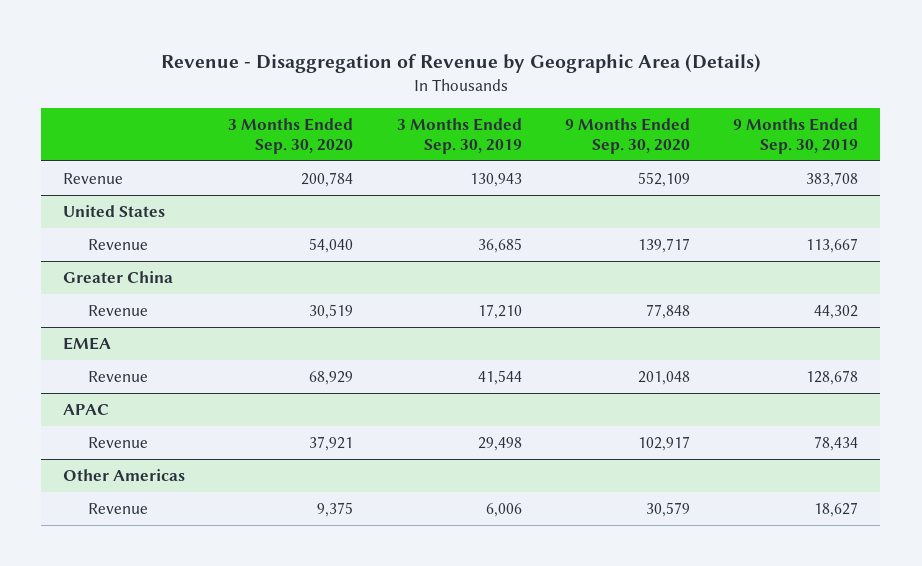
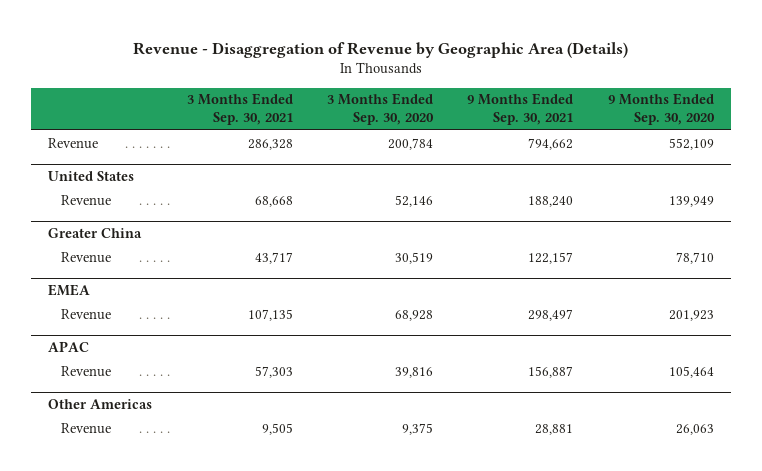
[396,118,522,154] 3 Months Ended Sep. 30, 2019 -> none
[733,118,859,154] 9 Months Ended Sep. 30, 2019 -> none
none -> [186,93,293,126] 3 Months Ended Sep. 30, 2021
none -> [467,93,574,126] 9 Months Ended Sep. 30, 2021
[309,238,354,254] 54,040 -> [395,194,434,207] 52,146
[638,238,691,254] 139,717 -> [668,195,714,207] 139,949
[646,304,691,320] 77,848 -> [675,251,714,264] 78,710
[309,371,354,386] 68,929 -> [395,309,434,321] 68,928
[638,371,691,386] 201,048 -> [668,309,714,321] 201,923
[309,436,354,452] 37,921 -> [395,366,434,378] 39,816
[638,436,691,452] 102,917 -> [668,365,714,378] 105,464
[646,502,691,518] 30,579 -> [675,423,714,435] 26,063

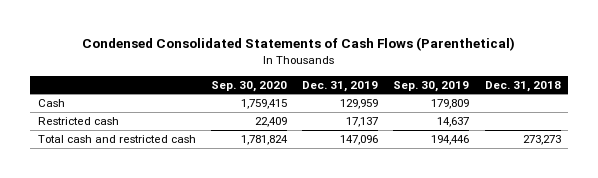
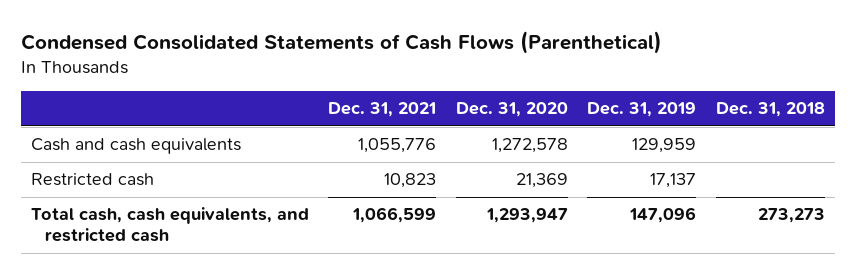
[210,80,287,92] Sep. 30, 2020 -> none
[393,80,470,92] Sep. 30, 2019 -> none
none -> [328,102,437,118] Dec. 31, 2021
none -> [455,102,568,118] Dec. 31, 2020
[37,99,65,108] Cash -> [31,138,242,155] Cash and cash equivalents
[37,135,196,144] Total cash and restricted cash -> [31,207,310,243] Total cash, cash equivalents, and restricted cash

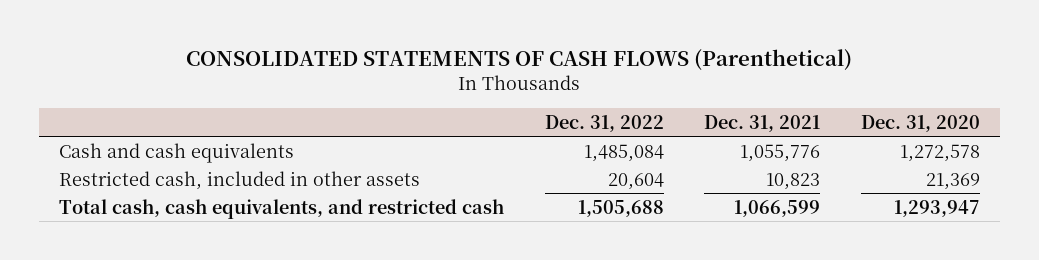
[21,30,663,54] Condensed Consolidated Statements of Cash Flows (Parenthetical) -> [186,49,853,72] CONSOLIDATED STATEMENTS OF CASH FLOWS (Parenthetical)
[587,102,697,118] Dec. 31, 2019 -> none
[715,102,825,118] Dec. 31, 2018 -> none
none -> [544,114,664,132] Dec. 31, 2022
[31,173,155,187] Restricted cash -> [58,170,420,190] Restricted cash, included in other assets

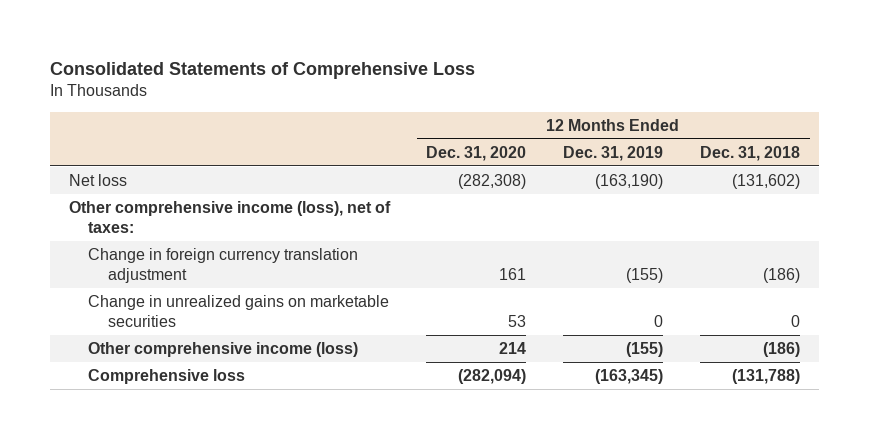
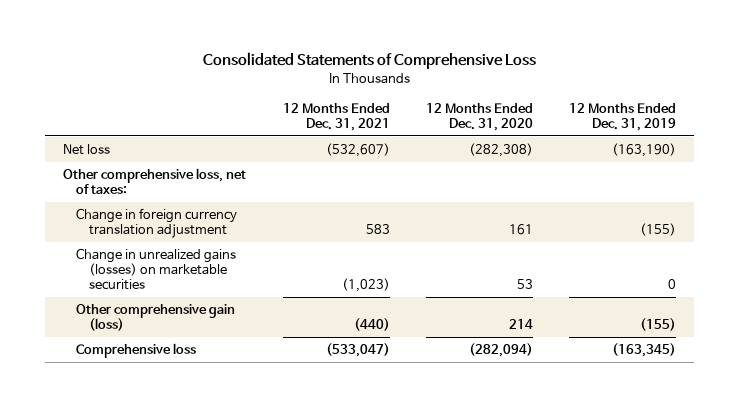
[700,145,801,161] Dec. 31, 2018 -> none
none -> [282,103,390,132] 12 Months Ended Dec. 31, 2021
[68,200,391,233] Other comprehensive income (loss), net of taxes: -> [63,167,247,195] Other comprehensive loss, net of taxes:
[88,294,390,327] Change in unrealized gains on marketable securities -> [76,247,237,291] Change in unrealized gains (losses) on marketable securities
[88,341,359,357] Other comprehensive income (loss) -> [76,303,236,332] Other comprehensive gain (loss)

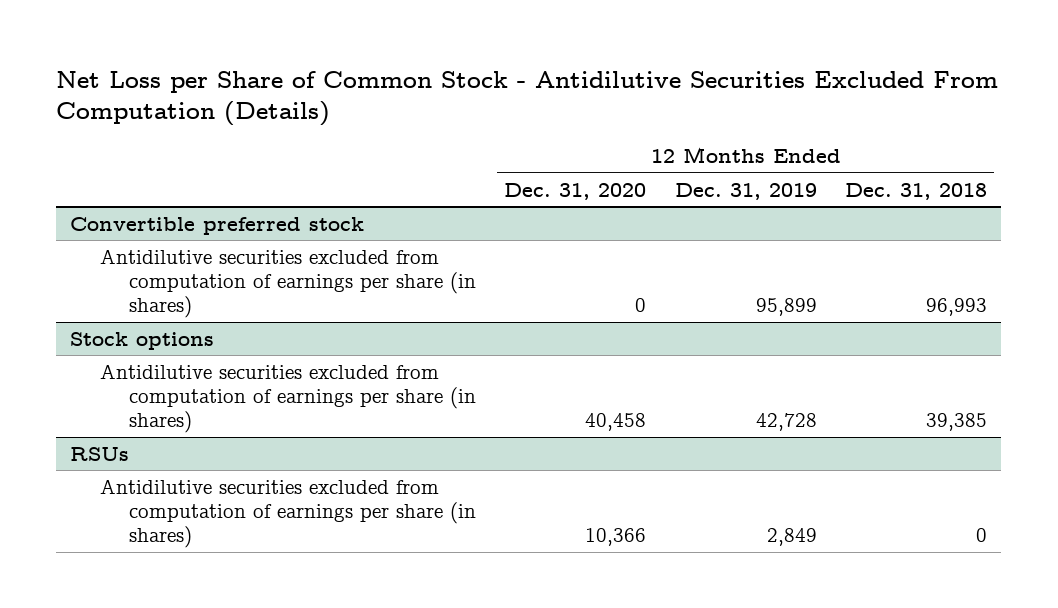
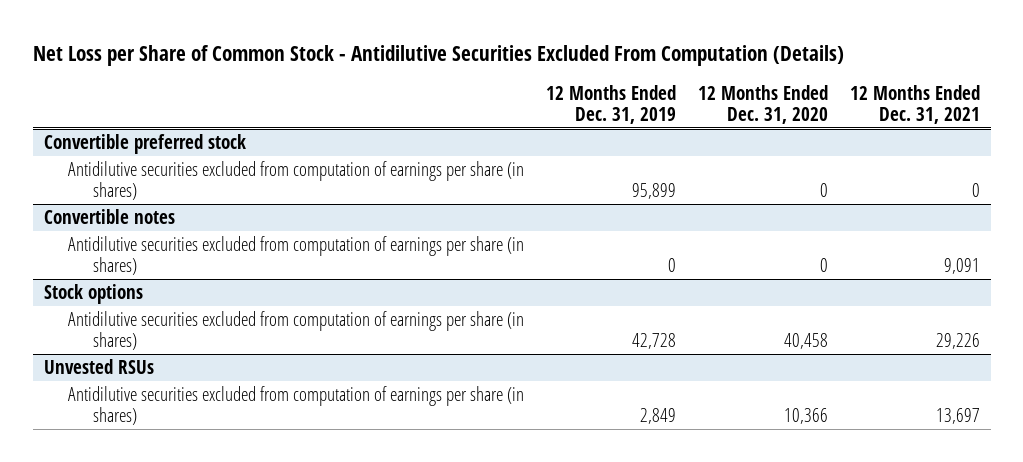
[845,182,988,200] Dec. 31, 2018 -> none
none -> [849,84,980,124] 12 Months Ended Dec. 31, 2021
none -> [43,209,175,225] Convertible notes
none -> [68,236,525,276] Antidilutive securities excluded from computation of earnings per share (in shares)
[70,446,130,461] RSUs -> [43,359,154,375] Unvested RSUs

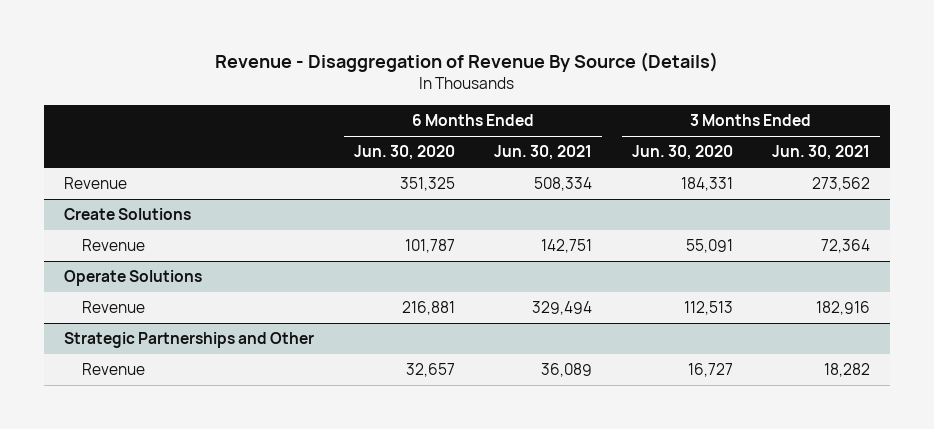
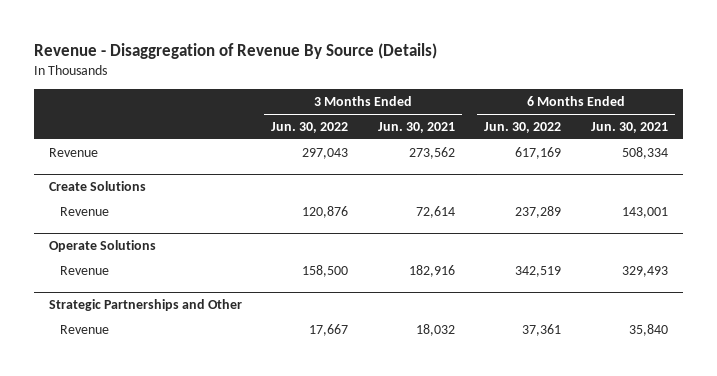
[353,145,455,161] Jun. 30, 2020 -> none
[631,145,733,161] Jun. 30, 2020 -> none
none -> [271,122,349,134] Jun. 30, 2022
none -> [484,122,562,134] Jun. 30, 2022
[541,239,593,254] 142,751 -> [621,207,668,219] 143,001
[821,239,871,254] 72,364 -> [415,206,455,219] 72,614
[532,301,593,316] 329,494 -> [621,266,668,278] 329,493
[541,363,593,378] 36,089 -> [628,324,668,337] 35,840
[824,363,871,378] 18,282 -> [415,324,455,337] 18,032

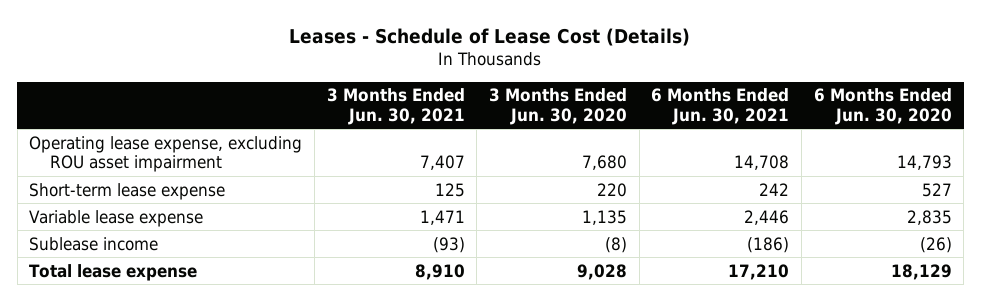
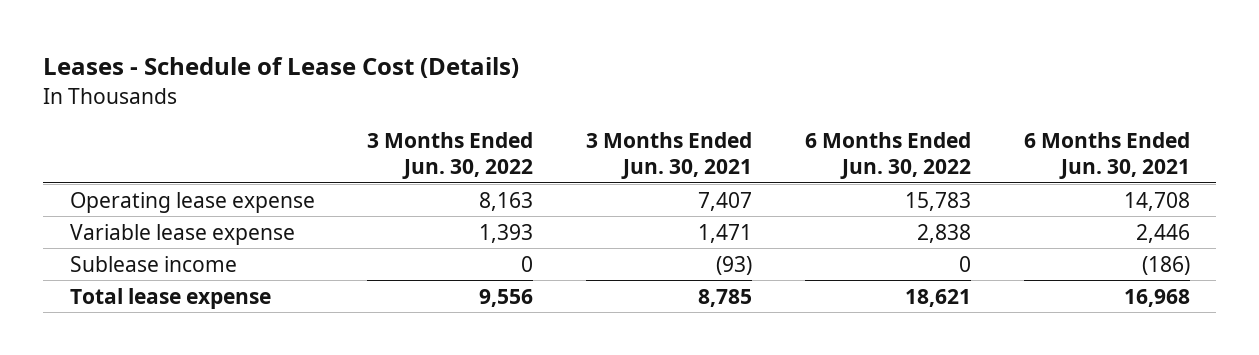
[488,88,627,125] 3 Months Ended Jun. 30, 2020 -> none
[813,88,952,125] 6 Months Ended Jun. 30, 2020 -> none
none -> [367,131,534,180] 3 Months Ended Jun. 30, 2022
none -> [804,131,971,180] 6 Months Ended Jun. 30, 2022
[29,182,226,200] Short-term lease expense -> none
[29,135,303,173] Operating lease expense, excluding ROU asset impairment -> [69,191,315,213] Operating lease expense
[414,263,465,280] 8,910 -> [698,288,753,307] 8,785
[728,263,790,280] 17,210 -> [1123,288,1190,307] 16,968

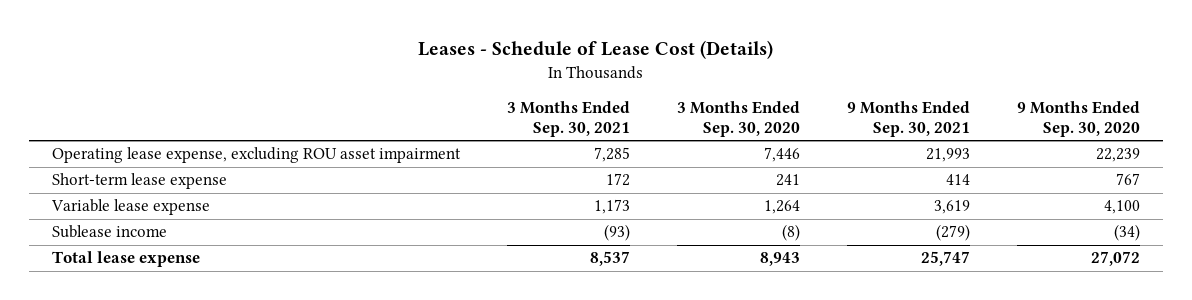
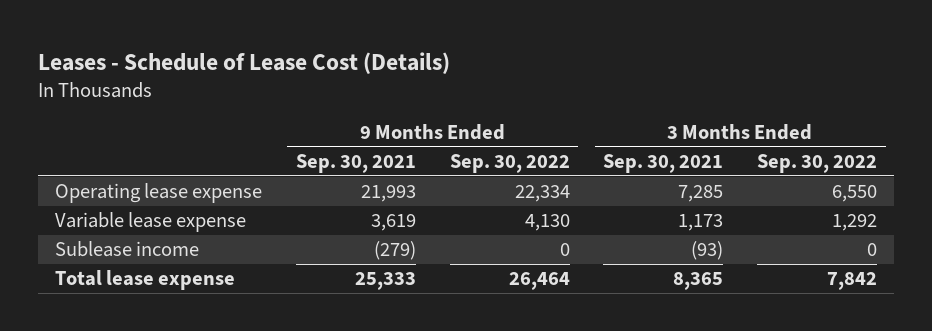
[677,101,801,137] 3 Months Ended Sep. 30, 2020 -> none
[1016,101,1140,137] 9 Months Ended Sep. 30, 2020 -> none
none -> [449,153,570,173] Sep. 30, 2022
none -> [757,153,878,173] Sep. 30, 2022
[52,173,228,190] Short-term lease expense -> none
[52,147,462,164] Operating lease expense, excluding ROU asset impairment -> [55,183,263,204] Operating lease expense
[590,251,631,267] 8,537 -> [673,272,724,291] 8,365
[920,251,970,267] 25,747 -> [354,272,416,291] 25,333

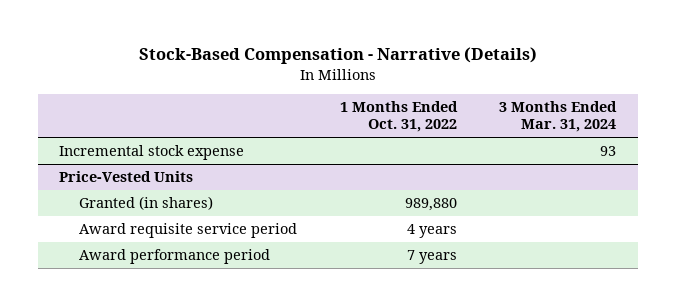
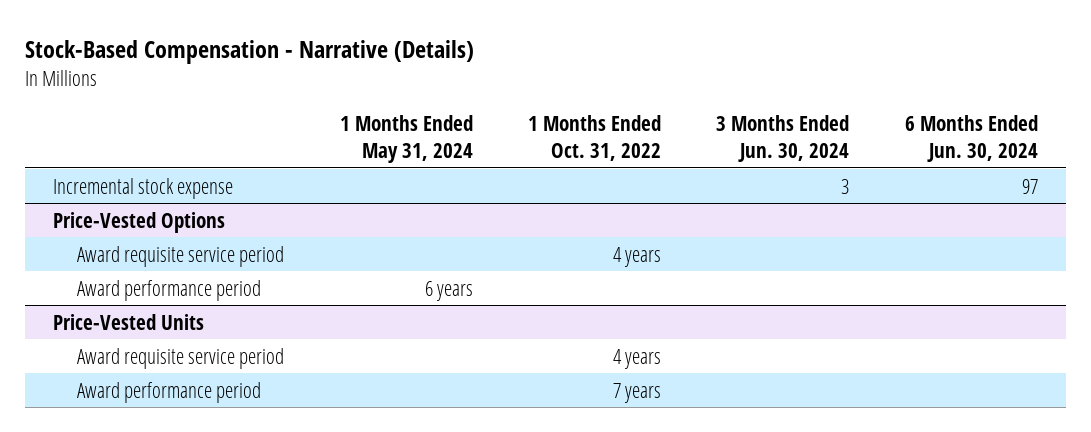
[499,101,618,133] 3 Months Ended Mar. 31, 2024 -> none
none -> [339,115,473,164] 1 Months Ended May 31, 2024
none -> [716,115,850,163] 3 Months Ended Jun. 30, 2024
none -> [904,115,1038,163] 6 Months Ended Jun. 30, 2024
none -> [52,211,225,233] Price-Vested Options
none -> [77,245,285,267] Award requisite service period
none -> [77,279,262,301] Award performance period
[78,195,213,210] Granted (in shares) -> none

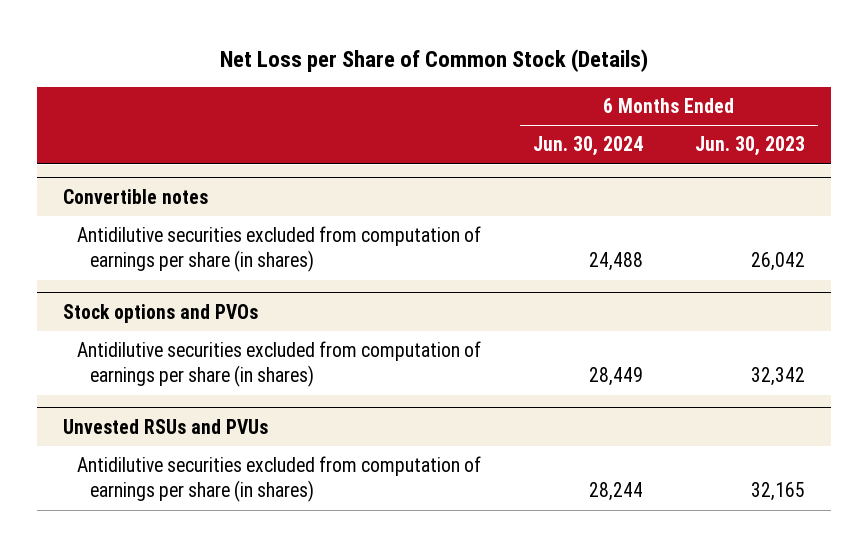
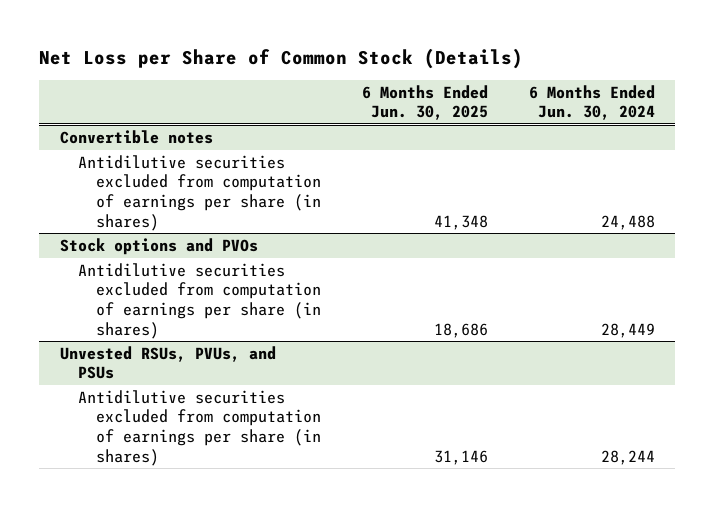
[695,136,806,157] Jun. 30, 2023 -> none
none -> [361,84,488,121] 6 Months Ended Jun. 30, 2025
[62,418,268,434] Unvested RSUs and PVUs -> [59,345,276,380] Unvested RSUs, PVUs, and PSUs

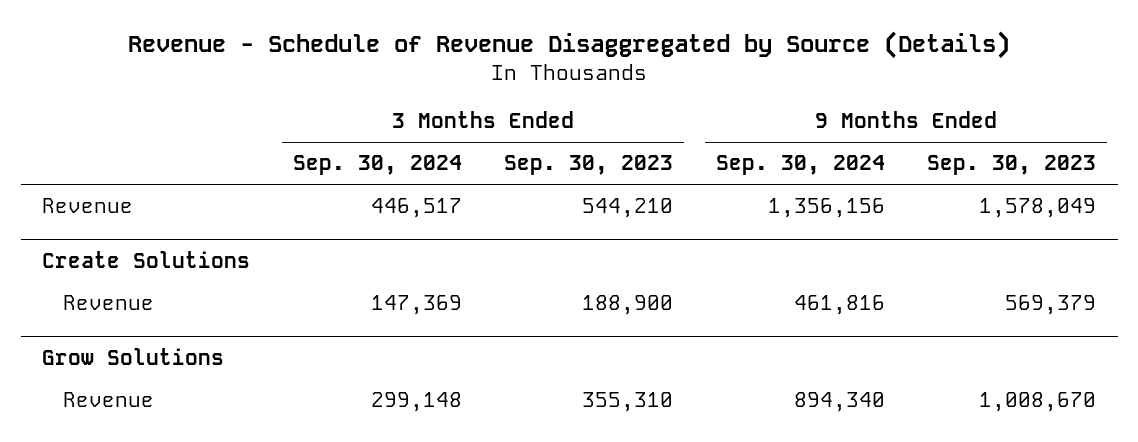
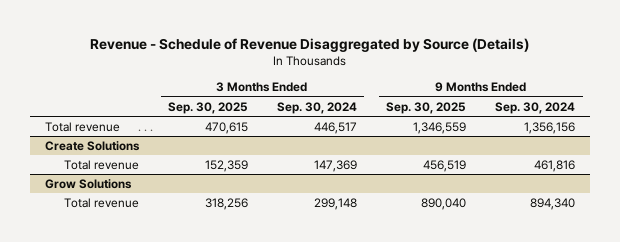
[504,155,674,176] Sep. 30, 2023 -> none
[927,155,1097,176] Sep. 30, 2023 -> none
none -> [167,101,248,114] Sep. 30, 2025
none -> [386,101,467,114] Sep. 30, 2025
[42,198,134,214] Revenue -> [44,121,120,132] Total revenue
[63,295,155,311] Revenue -> [63,159,139,170] Total revenue
[63,392,155,408] Revenue -> [63,197,139,208] Total revenue

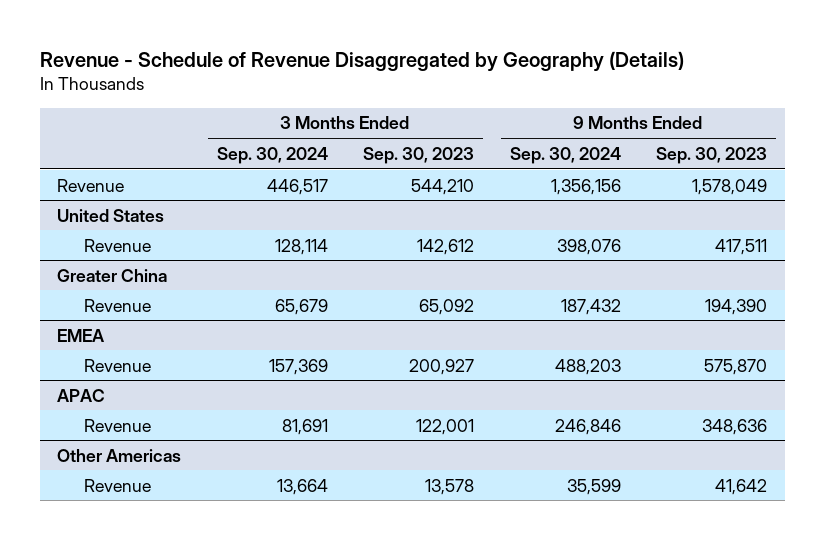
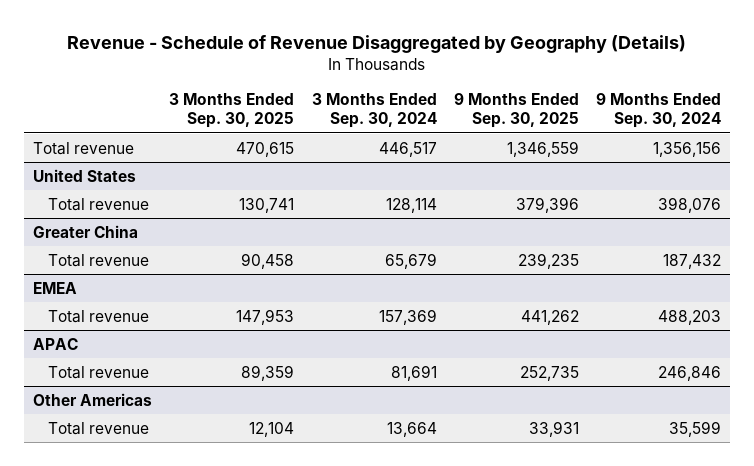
[363,146,475,164] Sep. 30, 2023 -> none
[655,146,767,164] Sep. 30, 2023 -> none
none -> [169,93,295,129] 3 Months Ended Sep. 30, 2025
none -> [453,93,579,129] 9 Months Ended Sep. 30, 2025
[57,178,125,192] Revenue -> [33,141,135,155] Total revenue
[84,238,152,252] Revenue -> [47,197,149,211] Total revenue
[84,298,152,312] Revenue -> [47,253,149,267] Total revenue
[84,358,152,372] Revenue -> [47,309,149,323] Total revenue
[84,418,152,432] Revenue -> [47,365,149,379] Total revenue
[84,478,152,492] Revenue -> [47,421,149,435] Total revenue

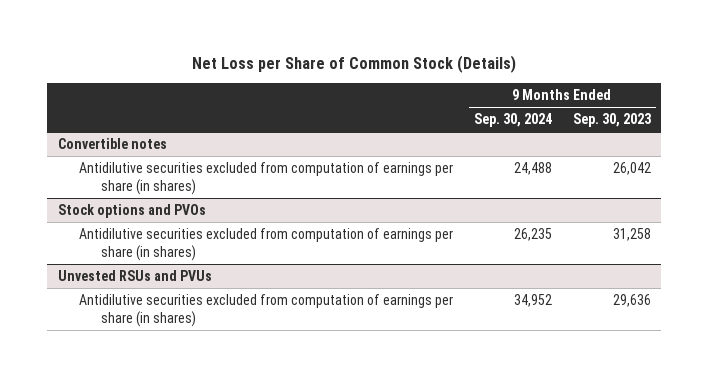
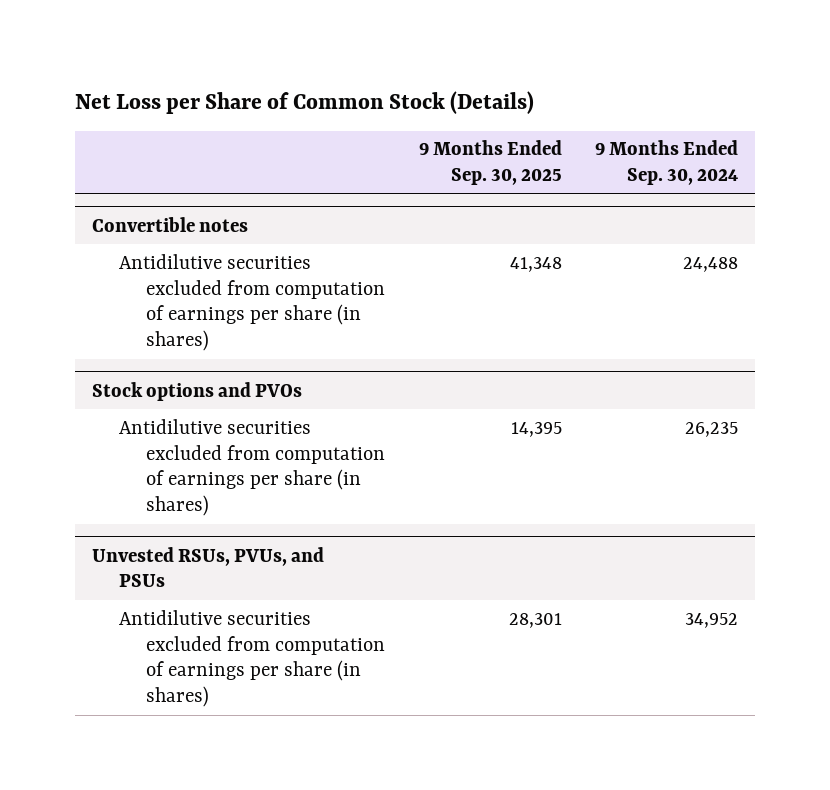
[572,113,651,128] Sep. 30, 2023 -> none
none -> [418,140,562,186] 9 Months Ended Sep. 30, 2025
[57,270,212,282] Unvested RSUs and PVUs -> [91,546,324,588] Unvested RSUs, PVUs, and PSUs

